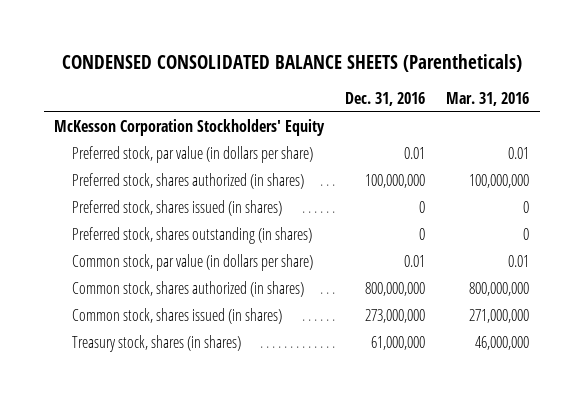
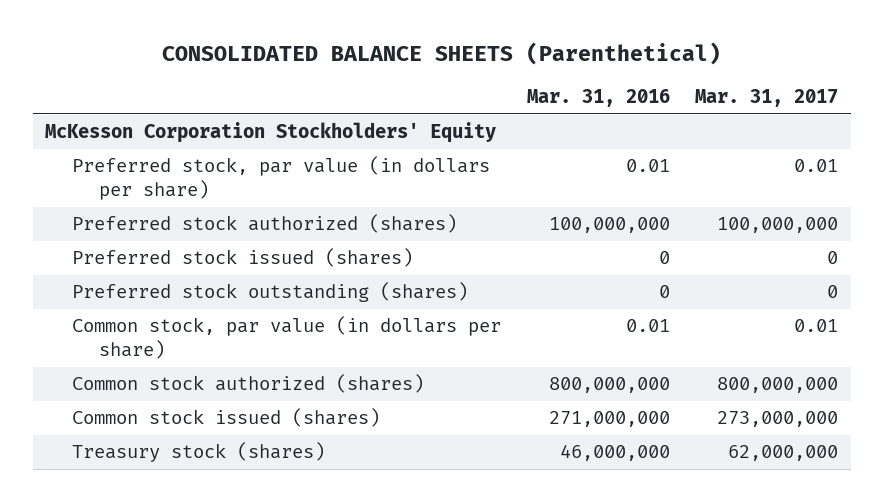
[61,53,522,72] CONDENSED CONSOLIDATED BALANCE SHEETS (Parentheticals) -> [161,42,721,66] CONSOLIDATED BALANCE SHEETS (Parenthetical)
[345,91,426,106] Dec. 31, 2016 -> none
none -> [695,89,839,108] Mar. 31, 2017
[72,173,305,190] Preferred stock, shares authorized (in shares) -> [72,214,458,234] Preferred stock authorized (shares)
[72,200,283,217] Preferred stock, shares issued (in shares) -> [72,248,414,268] Preferred stock issued (shares)
[72,227,313,245] Preferred stock, shares outstanding (in shares) -> [72,282,469,303] Preferred stock outstanding (shares)
[72,281,305,298] Common stock, shares authorized (in shares) -> [72,374,425,394] Common stock authorized (shares)
[72,308,283,325] Common stock, shares issued (in shares) -> [72,408,381,428] Common stock issued (shares)
[72,335,242,353] Treasury stock, shares (in shares) -> [72,442,326,463] Treasury stock (shares)

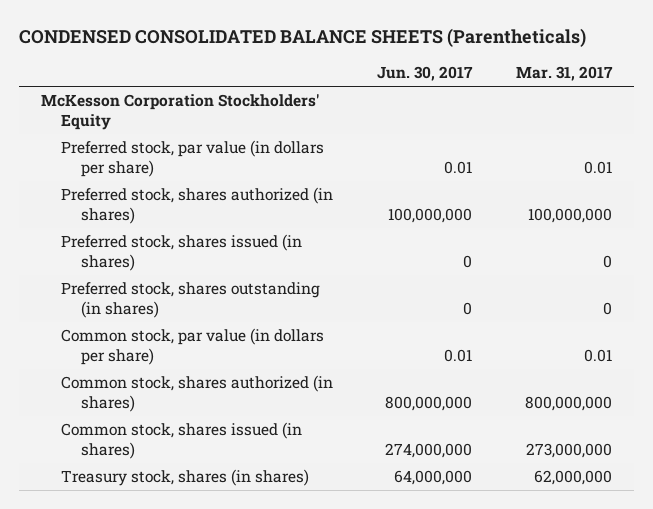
[161,42,721,66] CONSOLIDATED BALANCE SHEETS (Parenthetical) -> [19,28,587,48] CONDENSED CONSOLIDATED BALANCE SHEETS (Parentheticals)
[526,89,670,108] Mar. 31, 2016 -> none
none -> [376,66,473,82] Jun. 30, 2017
[72,214,458,234] Preferred stock authorized (shares) -> [60,187,333,224] Preferred stock, shares authorized (in shares)
[72,248,414,268] Preferred stock issued (shares) -> [60,234,302,271] Preferred stock, shares issued (in shares)
[72,282,469,303] Preferred stock outstanding (shares) -> [60,282,320,318] Preferred stock, shares outstanding (in shares)
[72,374,425,394] Common stock authorized (shares) -> [60,375,333,412] Common stock, shares authorized (in shares)
[72,408,381,428] Common stock issued (shares) -> [60,422,302,459] Common stock, shares issued (in shares)
[72,442,326,463] Treasury stock (shares) -> [60,469,309,487] Treasury stock, shares (in shares)

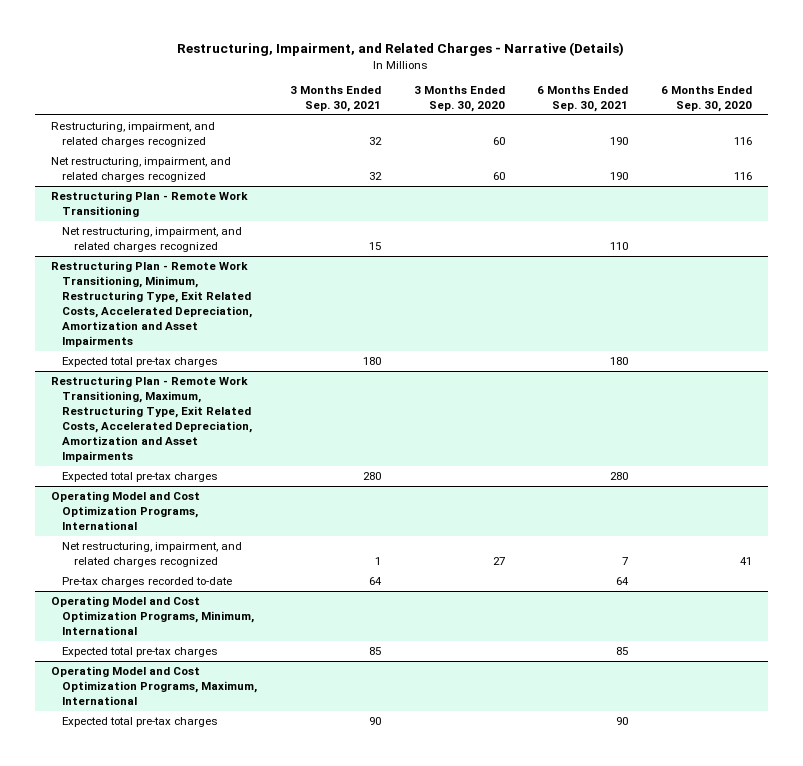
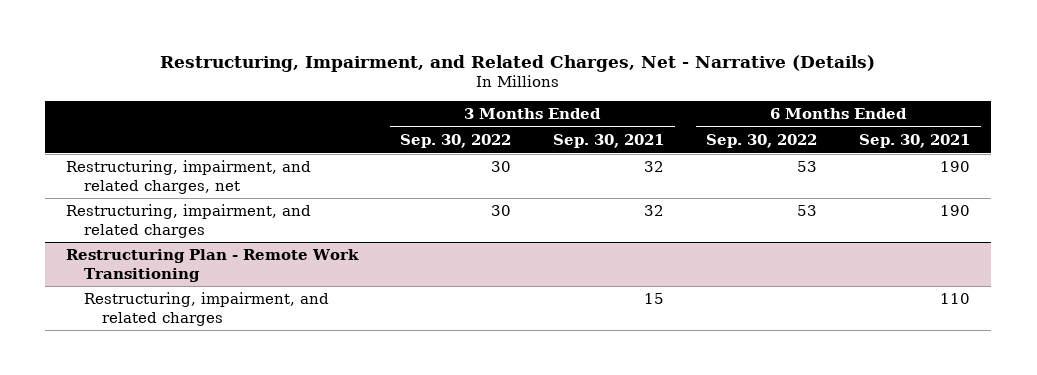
[177,41,625,56] Restructuring, Impairment, and Related Charges - Narrative (Details) -> [160,54,876,72] Restructuring, Impairment, and Related Charges, Net - Narrative (Details)
[413,86,505,113] 3 Months Ended Sep. 30, 2020 -> none
[660,86,752,113] 6 Months Ended Sep. 30, 2020 -> none
none -> [400,133,512,148] Sep. 30, 2022
none -> [706,133,818,148] Sep. 30, 2022
[50,121,215,147] Restructuring, impairment, and related charges recognized -> [66,160,312,194] Restructuring, impairment, and related charges, net
[50,156,231,182] Net restructuring, impairment, and related charges recognized -> [66,204,312,238] Restructuring, impairment, and related charges
[50,260,253,348] Restructuring Plan - Remote Work Transitioning, Minimum, Restructuring Type, Exit Related Costs, Accelerated Depreciation, Amortization and Asset Impairments -> none
[62,356,219,367] Expected total pre-tax charges -> none
[50,375,253,463] Restructuring Plan - Remote Work Transitioning, Maximum, Restructuring Type, Exit Related Costs, Accelerated Depreciation, Amortization and Asset Impairments -> none
[62,471,219,482] Expected total pre-tax charges -> none
[50,490,200,531] Operating Model and Cost Optimization Programs, International -> none
[62,541,243,567] Net restructuring, impairment, and related charges recognized -> none
[62,576,233,587] Pre-tax charges recorded to-date -> none
[50,595,255,636] Operating Model and Cost Optimization Programs, Minimum, International -> none
[62,646,219,657] Expected total pre-tax charges -> none
[50,665,258,706] Operating Model and Cost Optimization Programs, Maximum, International -> none
[62,716,219,727] Expected total pre-tax charges -> none
[62,226,243,252] Net restructuring, impairment, and related charges recognized -> [83,292,329,326] Restructuring, impairment, and related charges

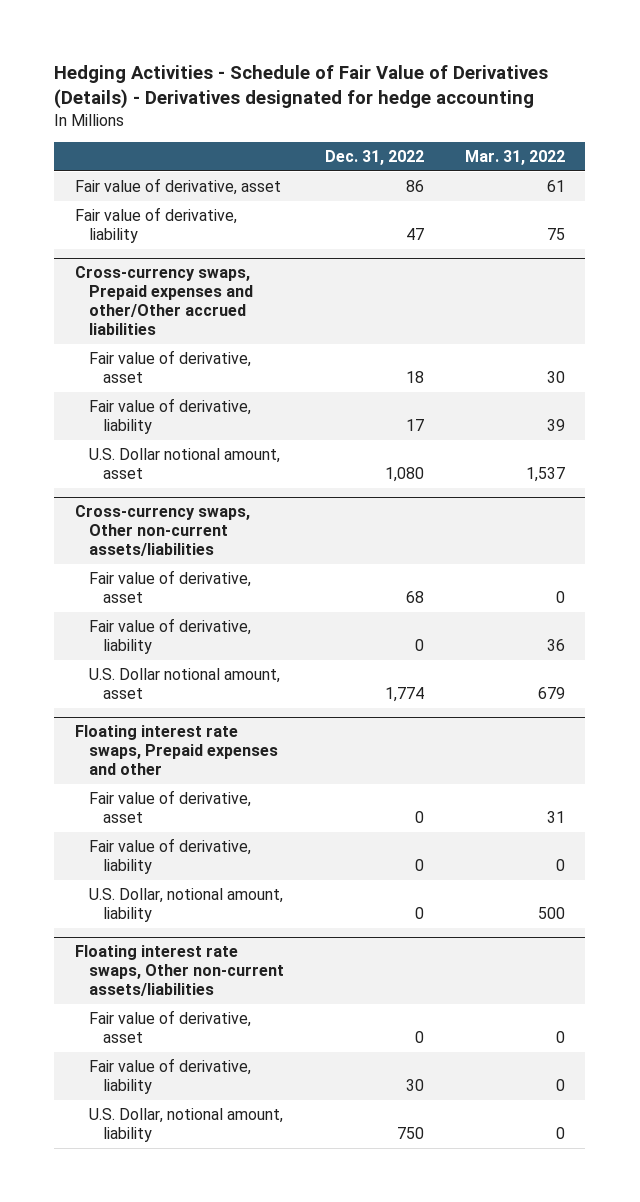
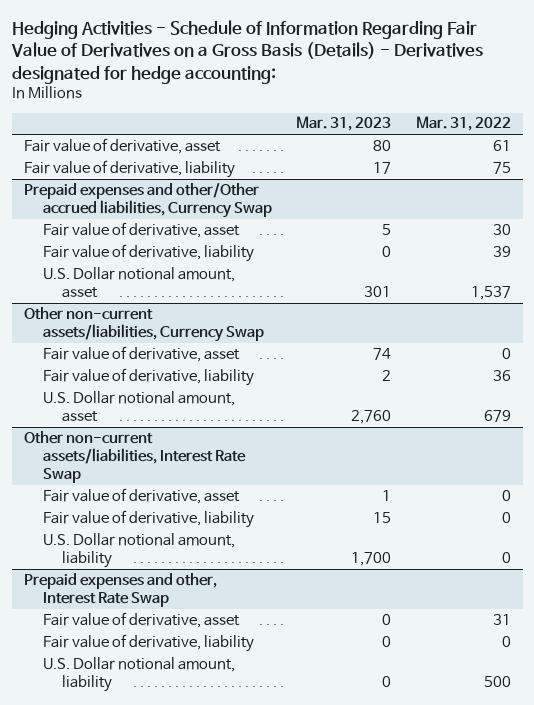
[54,65,549,110] Hedging Activities - Schedule of Fair Value of Derivatives (Details) - Derivatives designated for hedge accounting -> [10,19,483,84] Hedging Activities - Schedule of Information Regarding Fair Value of Derivatives on a Gross Basis (Details) - Derivatives designated for hedge accounting:
[324,150,424,166] Dec. 31, 2022 -> none
none -> [296,116,392,132] Mar. 31, 2023
[74,266,253,336] Cross-currency swaps, Prepaid expenses and other/Other accrued liabilities -> [23,182,272,218] Prepaid expenses and other/Other accrued liabilities, Currency Swap
[74,505,250,557] Cross-currency swaps, Other non-current assets/liabilities -> [23,306,264,342] Other non-current assets/liabilities, Currency Swap
[74,725,278,776] Floating interest rate swaps, Prepaid expenses and other -> none
[88,790,251,823] Fair value of derivative, asset -> none
[88,838,251,874] Fair value of derivative, liability -> none
[88,888,283,922] U.S. Dollar, notional amount, liability -> none
[74,945,284,997] Floating interest rate swaps, Other non-current assets/liabilities -> [23,430,246,484] Other non-current assets/liabilities, Interest Rate Swap
[88,1108,283,1142] U.S. Dollar, notional amount, liability -> [42,532,235,568] U.S. Dollar notional amount, liability
none -> [23,572,217,607] Prepaid expenses and other, Interest Rate Swap
none -> [42,611,240,628] Fair value of derivative, asset
none -> [42,633,254,652] Fair value of derivative, liability
none -> [42,656,235,692] U.S. Dollar notional amount, liability

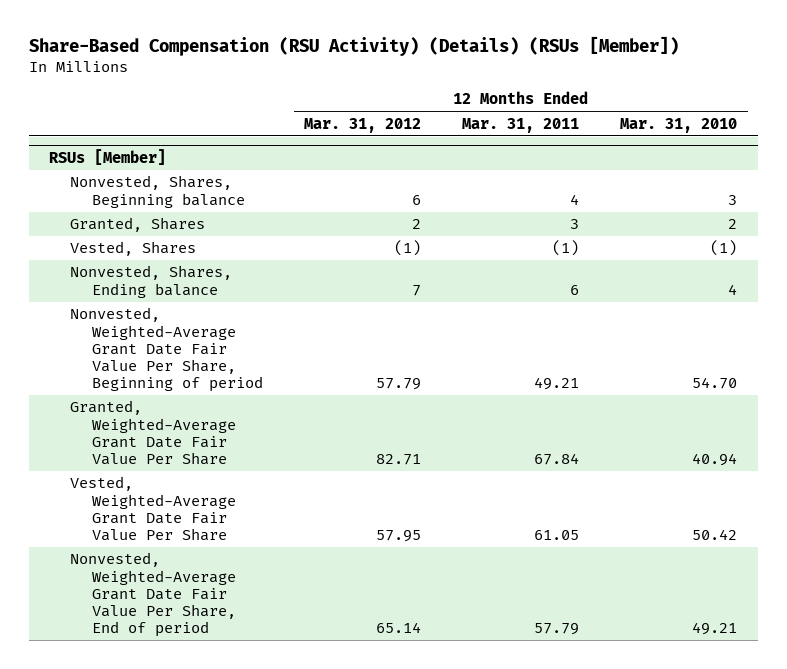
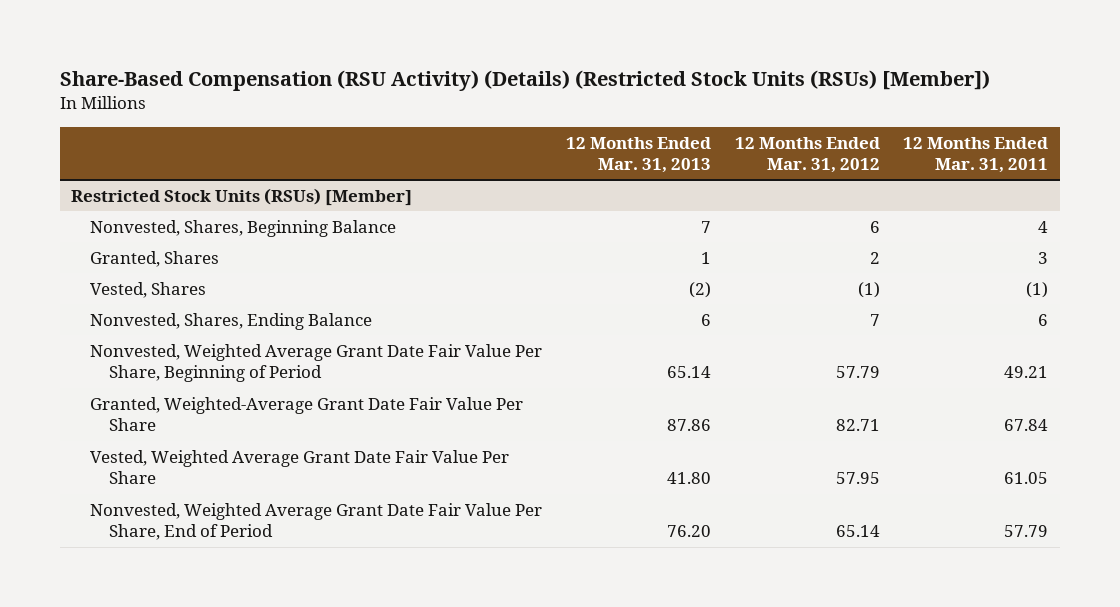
[28,35,679,56] Share-Based Compensation (RSU Activity) (Details) (RSUs [Member]) -> [59,70,990,92] Share-Based Compensation (RSU Activity) (Details) (Restricted Stock Units (RSUs) [Member])
[620,117,738,133] Mar. 31, 2010 -> none
none -> [565,136,711,173] 12 Months Ended Mar. 31, 2013
[49,149,167,166] RSUs [Member] -> none
none -> [71,187,413,206] Restricted Stock Units (RSUs) [Member]
[70,175,245,208] Nonvested, Shares, Beginning balance -> [90,219,397,237] Nonvested, Shares, Beginning Balance
[70,265,233,298] Nonvested, Shares, Ending balance -> [90,312,373,330] Nonvested, Shares, Ending Balance
[70,307,263,393] Nonvested, Weighted-Average Grant Date Fair Value Per Share, Beginning of period -> [90,343,543,383] Nonvested, Weighted Average Grant Date Fair Value Per Share, Beginning of Period
[70,476,236,542] Vested, Weighted-Average Grant Date Fair Value Per Share -> [90,449,510,485] Vested, Weighted Average Grant Date Fair Value Per Share
[70,552,236,638] Nonvested, Weighted-Average Grant Date Fair Value Per Share, End of period -> [90,502,543,541] Nonvested, Weighted Average Grant Date Fair Value Per Share, End of Period

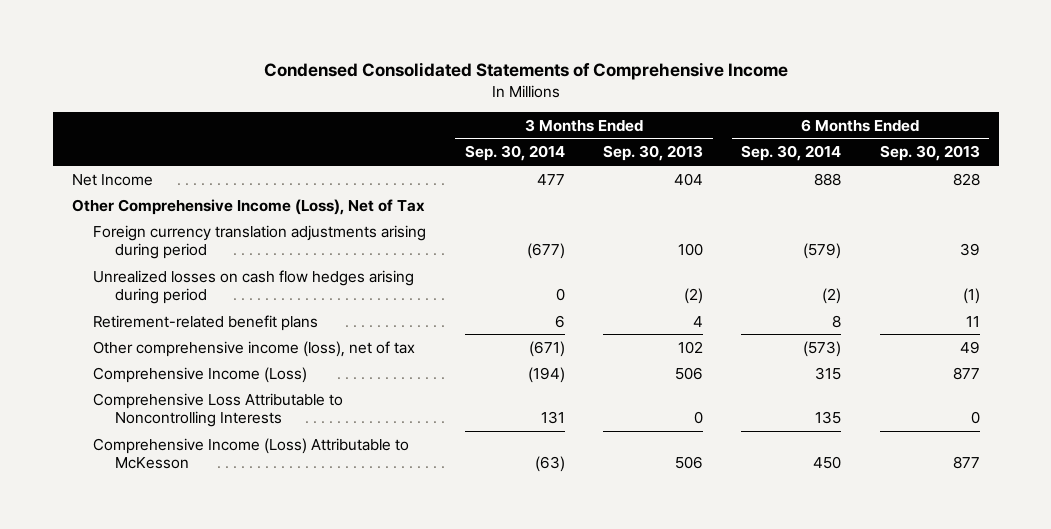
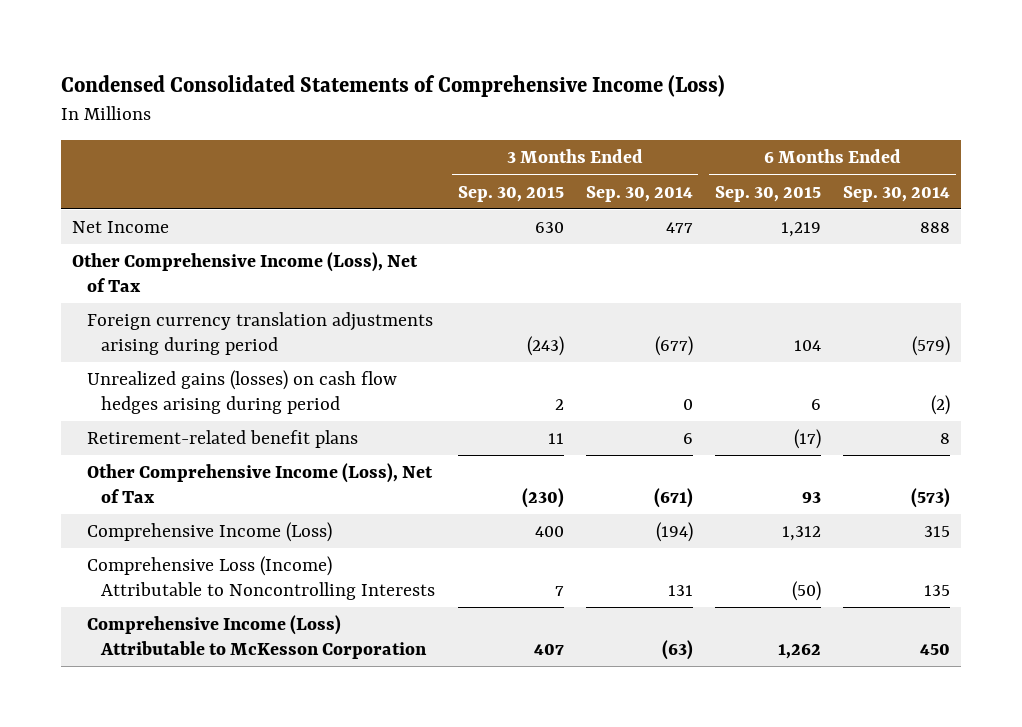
[263,62,788,81] Condensed Consolidated Statements of Comprehensive Income -> [60,75,725,98] Condensed Consolidated Statements of Comprehensive Income (Loss)
[602,145,703,162] Sep. 30, 2013 -> none
[879,145,980,162] Sep. 30, 2013 -> none
none -> [457,185,564,202] Sep. 30, 2015
none -> [714,185,821,202] Sep. 30, 2015
[93,269,415,304] Unrealized losses on cash flow hedges arising during period -> [86,369,397,414] Unrealized gains (losses) on cash flow hedges arising during period
[93,340,416,357] Other comprehensive income (loss), net of tax -> [86,462,433,503] Other Comprehensive Income (Loss), Net of Tax
[93,392,344,427] Comprehensive Loss Attributable to Noncontrolling Interests -> [86,555,436,600] Comprehensive Loss (Income) Attributable to Noncontrolling Interests
[93,437,410,469] Comprehensive Income (Loss) Attributable to McKesson -> [86,614,428,659] Comprehensive Income (Loss) Attributable to McKesson Corporation

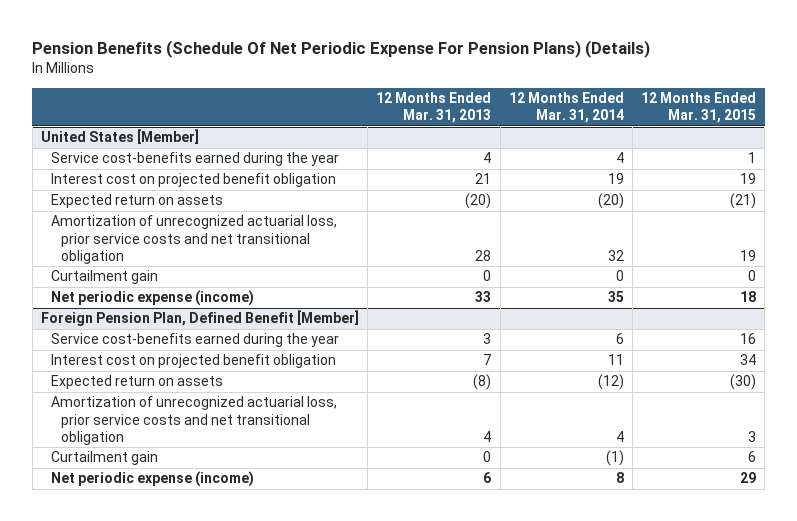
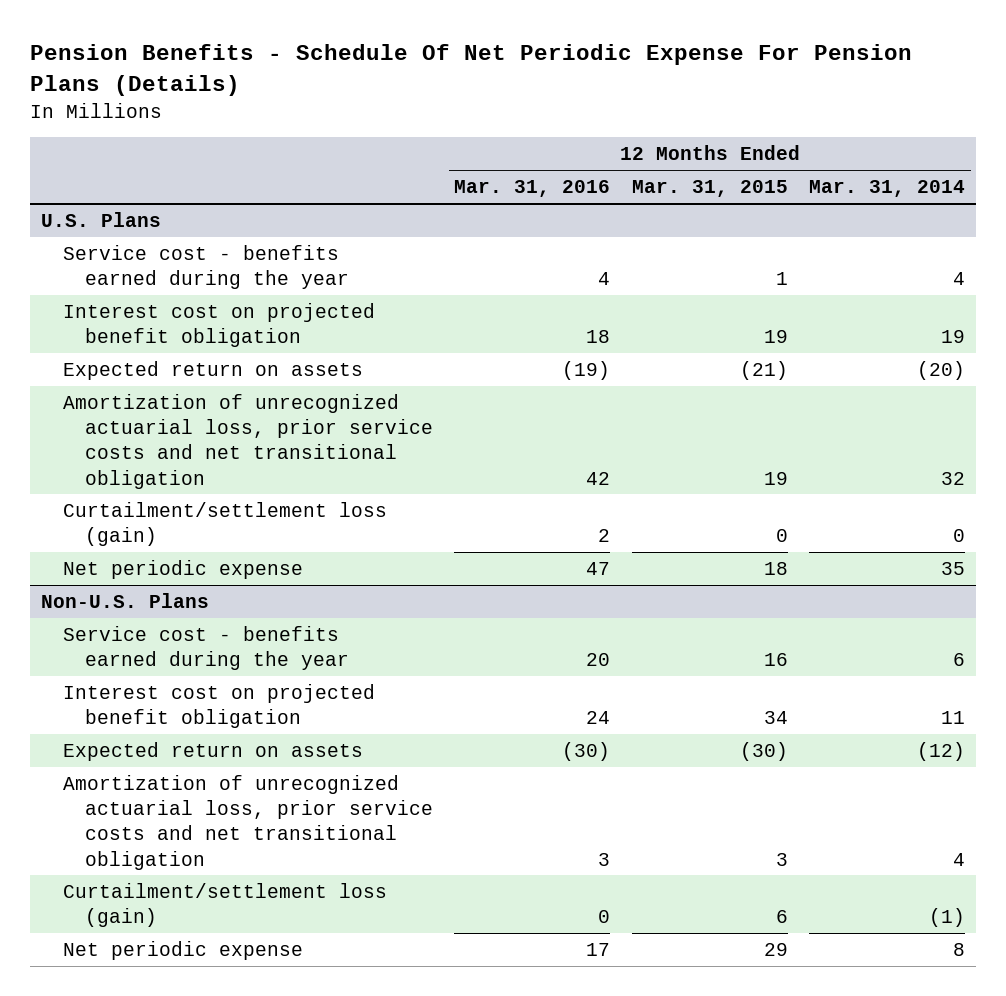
[32,40,651,59] Pension Benefits (Schedule Of Net Periodic Expense For Pension Plans) (Details) -> [29,44,912,97] Pension Benefits - Schedule Of Net Periodic Expense For Pension Plans (Details)
[376,92,492,124] 12 Months Ended Mar. 31, 2013 -> none
none -> [454,180,611,198] Mar. 31, 2016
[41,129,200,145] United States [Member] -> [40,211,161,227] U.S. Plans
[51,152,340,167] Service cost-benefits earned during the year -> [62,244,349,290] Service cost - benefits earned during the year
[51,270,159,285] Curtailment gain -> [62,501,387,547] Curtailment/settlement loss (gain)
[51,290,255,307] Net periodic expense (income) -> [62,559,303,579] Net periodic expense
[41,310,360,327] Foreign Pension Plan, Defined Benefit [Member] -> [40,592,209,608] Non-U.S. Plans
[51,333,340,348] Service cost-benefits earned during the year -> [62,625,349,671] Service cost - benefits earned during the year
[51,451,159,466] Curtailment gain -> [62,882,387,928] Curtailment/settlement loss (gain)
[51,471,255,488] Net periodic expense (income) -> [62,940,303,960] Net periodic expense

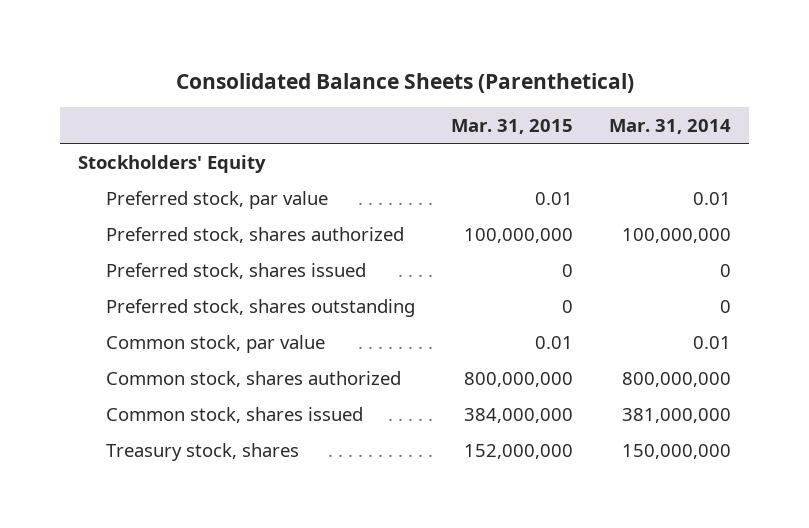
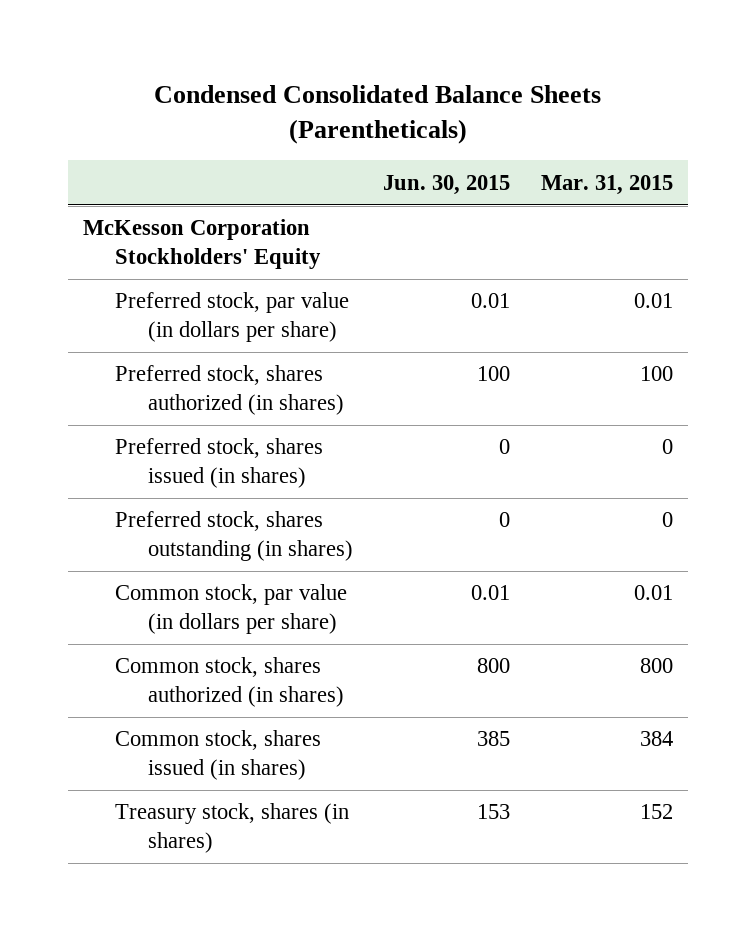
[175,72,634,93] Consolidated Balance Sheets (Parenthetical) -> [153,84,601,144] Condensed Consolidated Balance Sheets (Parentheticals)
[608,118,731,134] Mar. 31, 2014 -> none
none -> [383,174,511,195] Jun. 30, 2015
[78,154,267,173] Stockholders' Equity -> [83,219,322,270] McKesson Corporation Stockholders' Equity
[106,190,329,209] Preferred stock, par value -> [115,292,350,343] Preferred stock, par value (in dollars per share)
[106,226,405,243] Preferred stock, shares authorized -> [115,365,344,416] Preferred stock, shares authorized (in shares)
[464,227,574,243] 100,000,000 -> [639,366,673,382] 100
[106,262,367,279] Preferred stock, shares issued -> [115,438,324,489] Preferred stock, shares issued (in shares)
[106,298,416,317] Preferred stock, shares outstanding -> [115,511,353,562] Preferred stock, shares outstanding (in shares)
[106,334,326,353] Common stock, par value -> [115,584,348,635] Common stock, par value (in dollars per share)
[106,370,402,387] Common stock, shares authorized -> [115,657,344,708] Common stock, shares authorized (in shares)
[464,371,574,387] 800,000,000 -> [639,658,673,674] 800
[106,406,364,423] Common stock, shares issued -> [115,730,322,781] Common stock, shares issued (in shares)
[464,407,574,423] 384,000,000 -> [639,731,673,747] 384
[106,442,300,461] Treasury stock, shares -> [115,803,350,854] Treasury stock, shares (in shares)
[464,443,574,459] 152,000,000 -> [639,804,673,820] 152

